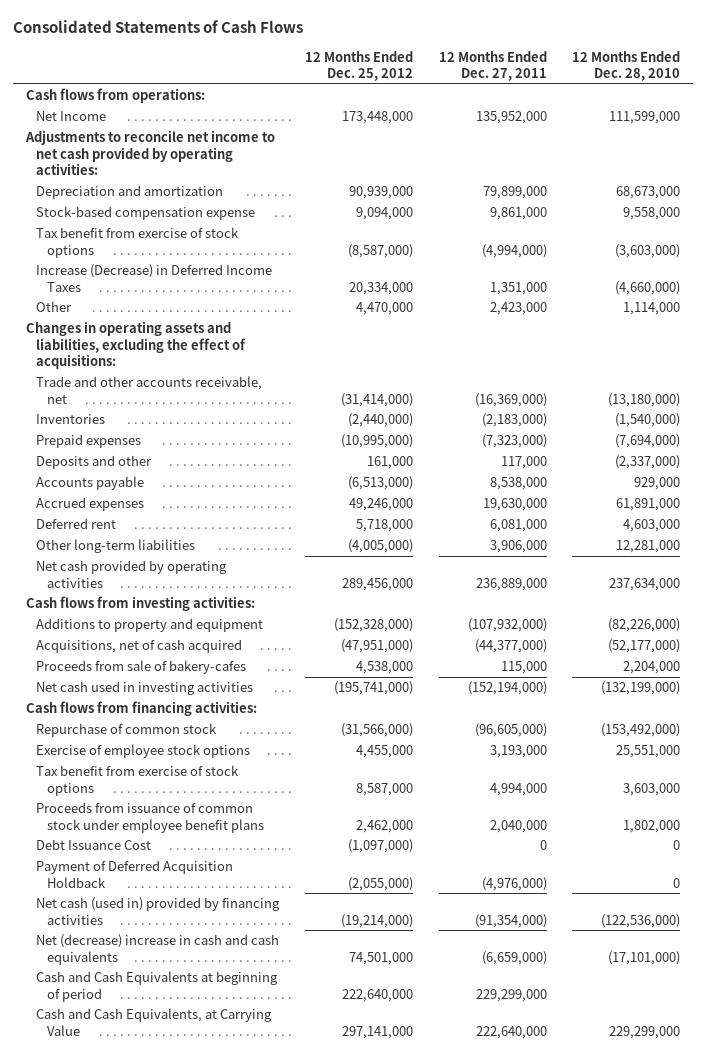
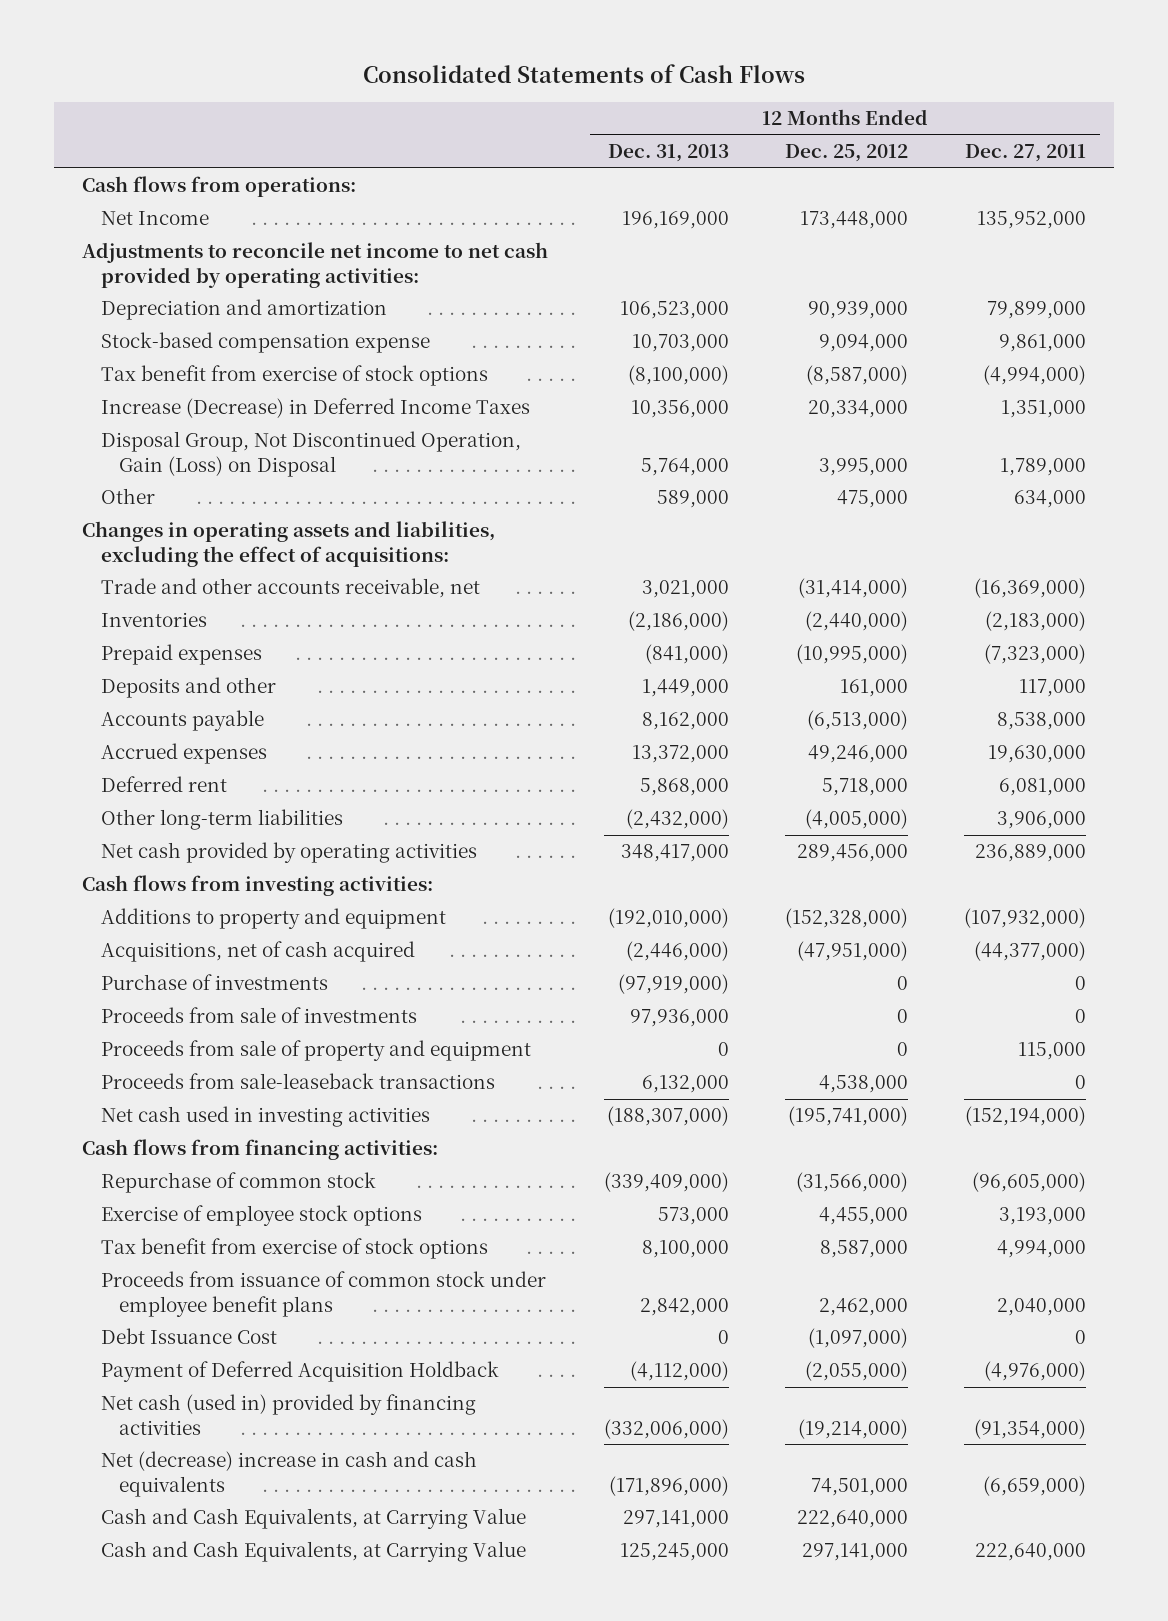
[572,50,681,82] 12 Months Ended Dec. 28, 2010 -> none
none -> [608,144,730,163] Dec. 31, 2013
none -> [100,431,521,477] Disposal Group, Not Discontinued Operation, Gain (Loss) on Disposal
[356,302,414,316] 4,470,000 -> [837,490,909,509] 475,000
[489,302,547,316] 2,423,000 -> [1014,490,1087,509] 634,000
none -> [100,974,328,991] Purchase of investments
none -> [100,1007,417,1024] Proceeds from sale of investments
[36,660,247,675] Proceeds from sale of bakery-cafes -> [100,1040,531,1062] Proceeds from sale of property and equipment
[356,661,414,675] 4,538,000 -> [897,1042,909,1057] 0
none -> [100,1073,495,1090] Proceeds from sale-leaseback transactions
[36,971,279,1002] Cash and Cash Equivalents at beginning of period -> none
none -> [100,1508,526,1530] Cash and Cash Equivalents, at Carrying Value

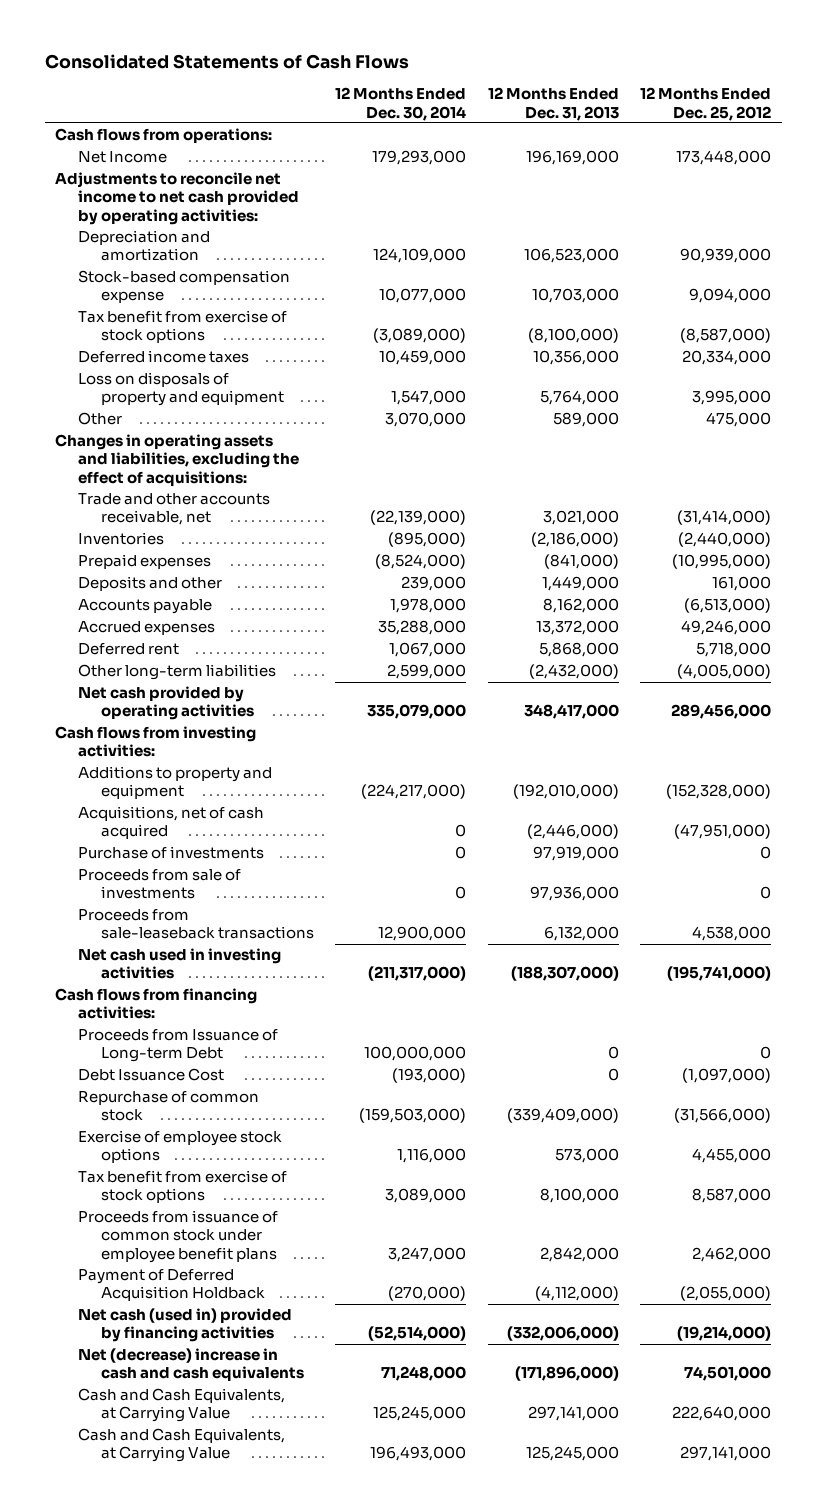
[965,144,1087,163] Dec. 27, 2011 -> none
none -> [335,87,467,121] 12 Months Ended Dec. 30, 2014
[100,398,530,419] Increase (Decrease) in Deferred Income Taxes -> [78,350,250,364] Deferred income taxes
[100,431,521,477] Disposal Group, Not Discontinued Operation, Gain (Loss) on Disposal -> [78,372,284,407] Loss on disposals of property and equipment
[618,974,730,995] (97,919,000) -> [532,846,619,862] 97,919,000
[100,1040,531,1062] Proceeds from sale of property and equipment -> none
none -> [78,1029,279,1063] Proceeds from Issuance of Long-term Debt
[100,1328,277,1345] Debt Issuance Cost -> [78,1068,225,1082] Debt Issuance Cost

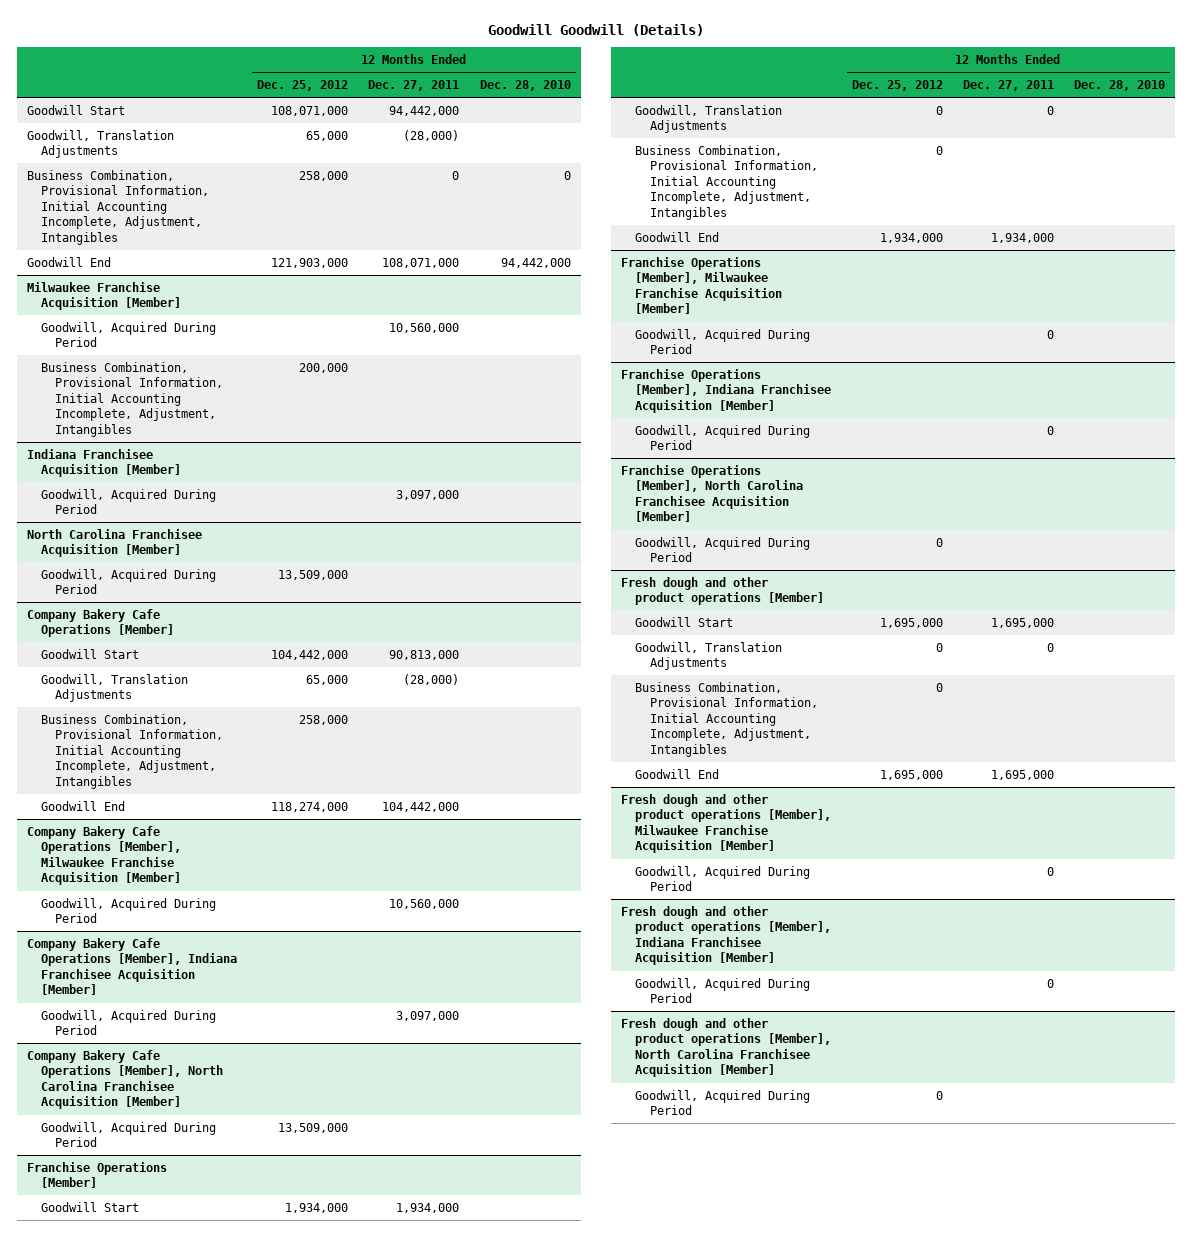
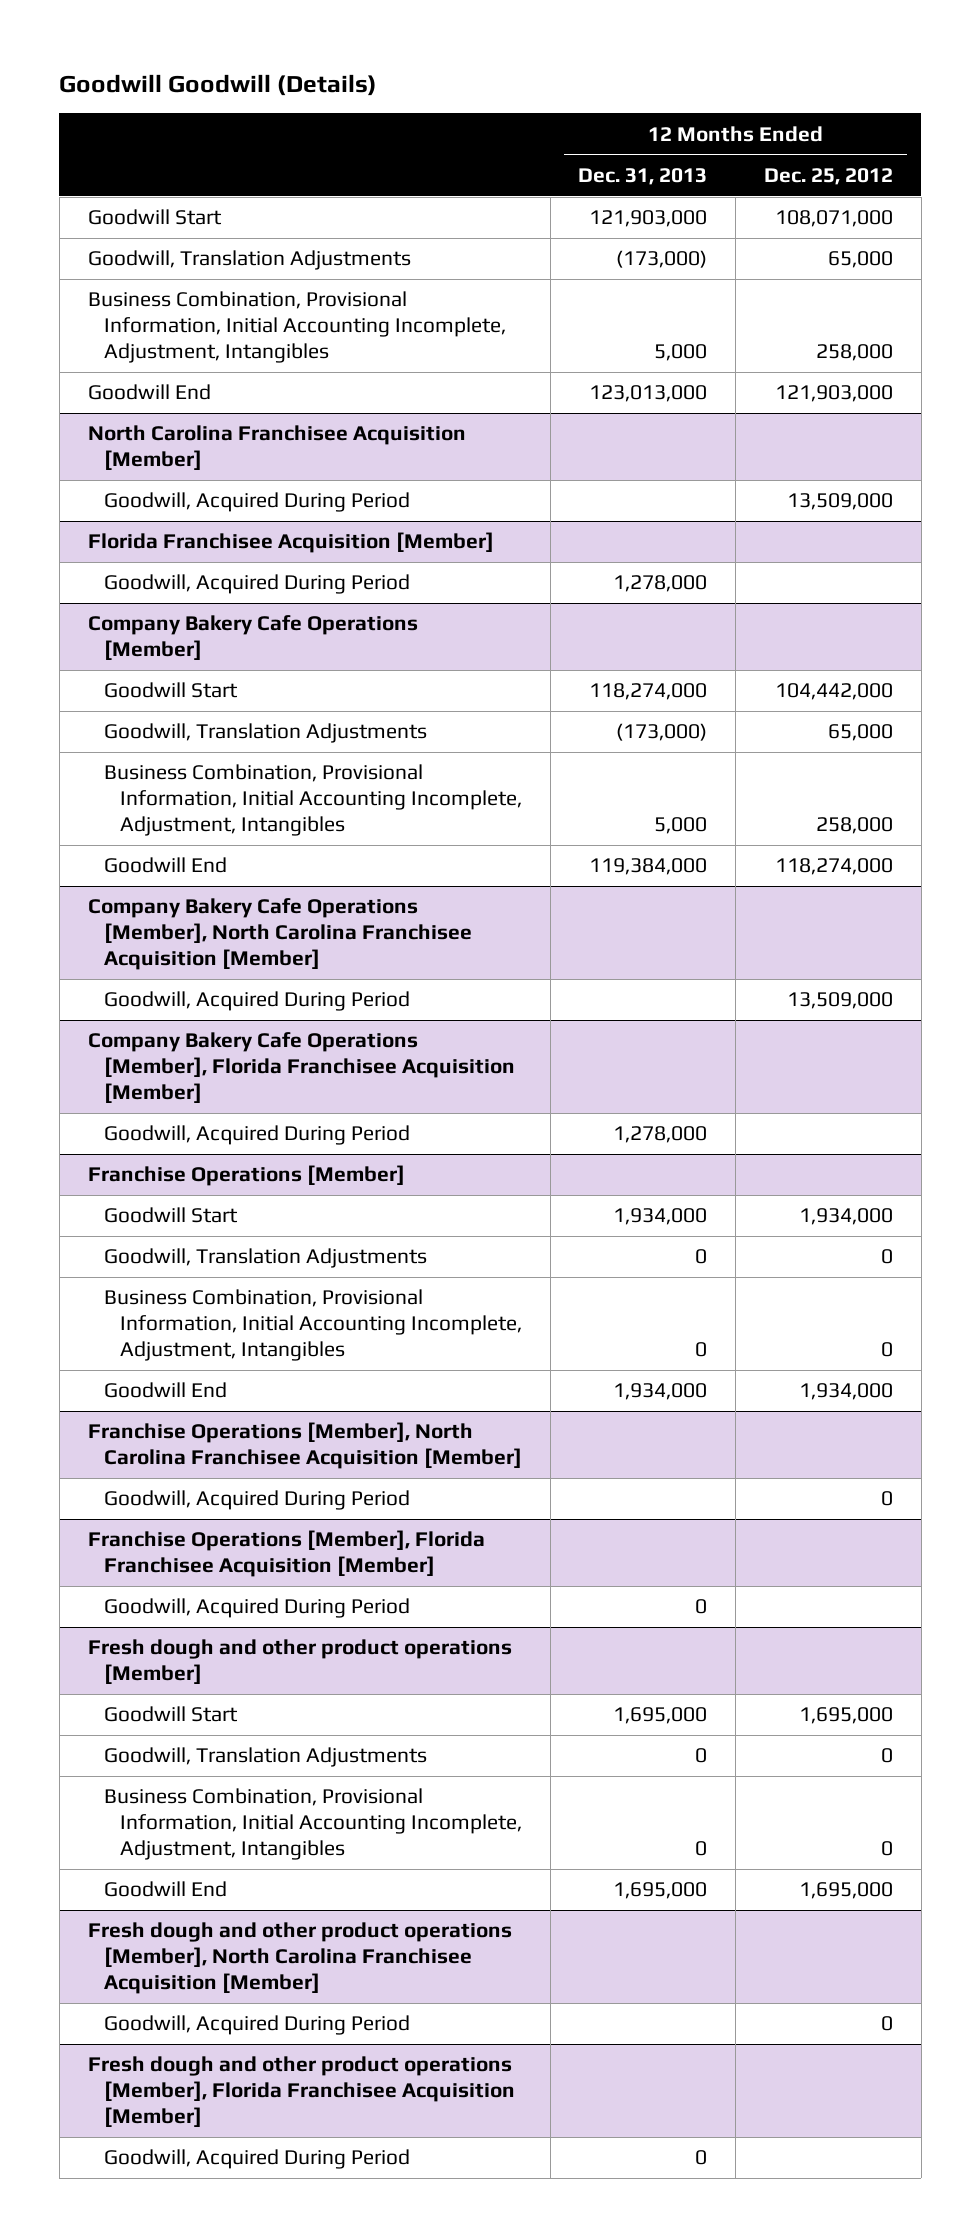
[368,80,460,92] Dec. 27, 2011 -> none
[479,80,571,92] Dec. 28, 2010 -> none
none -> [578,167,708,185] Dec. 31, 2013
[26,281,181,311] Milwaukee Franchise Acquisition [Member] -> none
[40,321,216,348] Goodwill, Acquired During Period -> none
[40,361,224,437] Business Combination, Provisional Information, Initial Accounting Incomplete, Adjustment, Intangibles -> none
[26,448,181,478] Indiana Franchisee Acquisition [Member] -> none
[40,488,216,515] Goodwill, Acquired During Period -> none
none -> [87,532,494,554] Florida Franchisee Acquisition [Member]
none -> [103,574,410,595] Goodwill, Acquired During Period
[26,825,181,886] Company Bakery Cafe Operations [Member], Milwaukee Franchise Acquisition [Member] -> none
[40,897,216,924] Goodwill, Acquired During Period -> none
[26,937,237,996] Company Bakery Cafe Operations [Member], Indiana Franchisee Acquisition [Member] -> none
[40,1009,216,1036] Goodwill, Acquired During Period -> none
none -> [87,1032,515,1104] Company Bakery Cafe Operations [Member], Florida Franchisee Acquisition [Member]
none -> [103,1125,410,1146] Goodwill, Acquired During Period
[621,256,783,315] Franchise Operations [Member], Milwaukee Franchise Acquisition [Member] -> none
[635,328,811,355] Goodwill, Acquired During Period -> none
[621,368,832,413] Franchise Operations [Member], Indiana Franchisee Acquisition [Member] -> none
[635,424,811,451] Goodwill, Acquired During Period -> none
none -> [87,1530,485,1578] Franchise Operations [Member], Florida Franchisee Acquisition [Member]
none -> [103,1598,410,1619] Goodwill, Acquired During Period
[621,793,832,854] Fresh dough and other product operations [Member], Milwaukee Franchise Acquisition [Member] -> none
[635,865,811,892] Goodwill, Acquired During Period -> none
[621,905,832,966] Fresh dough and other product operations [Member], Indiana Franchisee Acquisition [Member] -> none
[635,977,811,1004] Goodwill, Acquired During Period -> none
none -> [87,2056,515,2128] Fresh dough and other product operations [Member], Florida Franchisee Acquisition [Member]
none -> [103,2149,410,2170] Goodwill, Acquired During Period

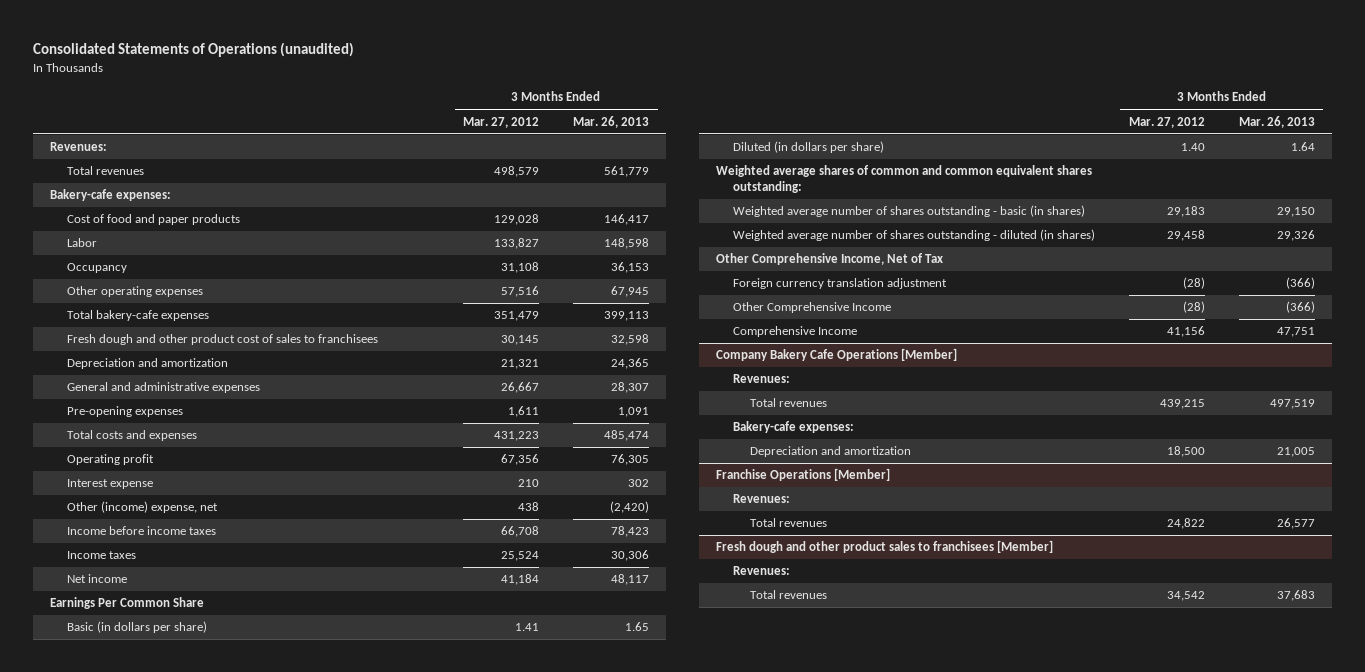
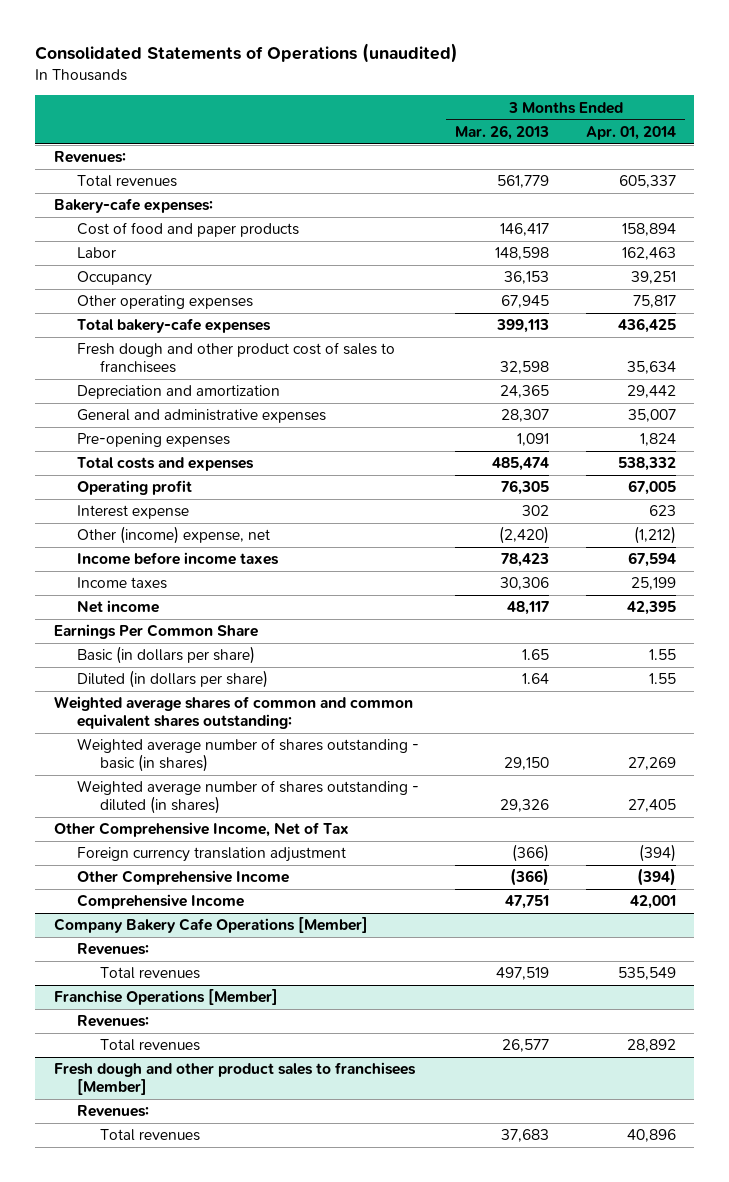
[463,116,540,128] Mar. 27, 2012 -> none
none -> [585,125,676,140] Apr. 01, 2014
[733,421,855,434] Bakery-cafe expenses: -> none
[750,446,912,458] Depreciation and amortization -> none

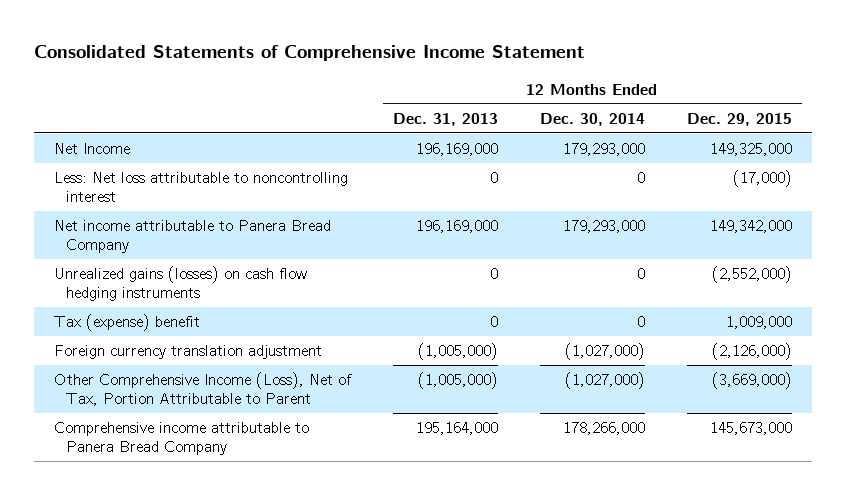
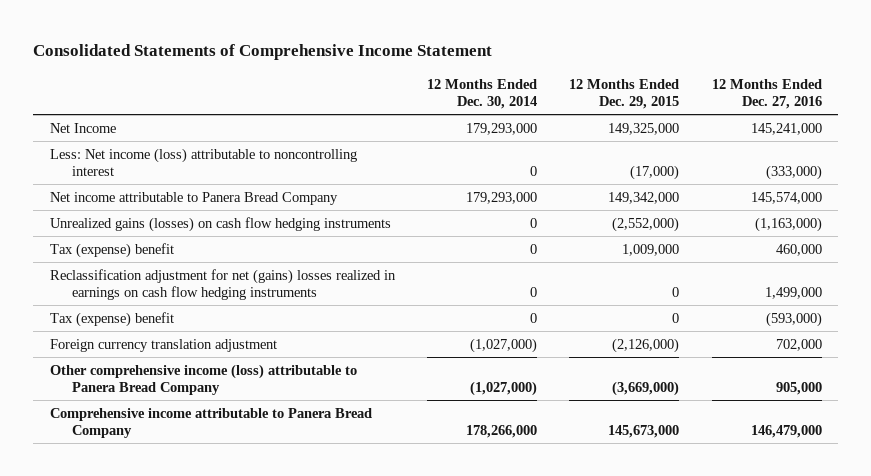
[393,112,499,126] Dec. 31, 2013 -> none
none -> [711,78,822,109] 12 Months Ended Dec. 27, 2016
[54,172,349,202] Less: Net loss attributable to noncontrolling interest -> [49,147,357,177] Less: Net income (loss) attributable to noncontrolling interest
none -> [49,268,396,301] Reclassification adjustment for net (gains) losses realized in earnings on cash flow hedging instruments
none -> [49,311,174,327] Tax (expense) benefit
[54,372,353,406] Other Comprehensive Income (Loss), Net of Tax, Portion Attributable to Parent -> [49,363,357,396] Other comprehensive income (loss) attributable to Panera Bread Company

